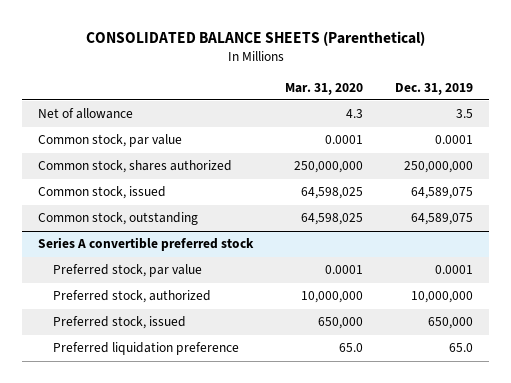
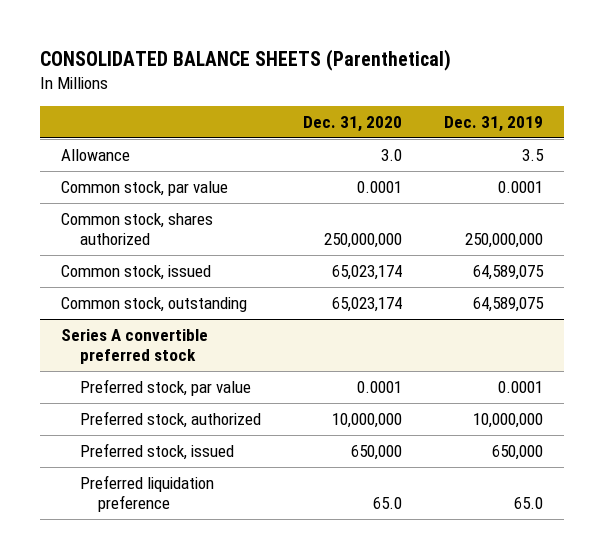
[285,82,364,95] Mar. 31, 2020 -> none
none -> [302,116,402,133] Dec. 31, 2020
[37,108,133,120] Net of allowance -> [60,148,130,161] Allowance

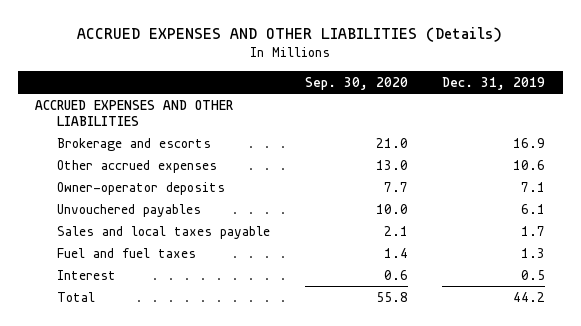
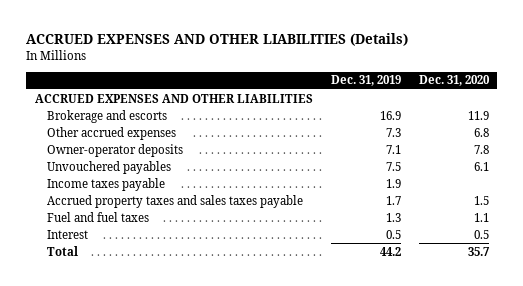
[304,76,408,90] Sep. 30, 2020 -> none
none -> [418,75,490,87] Dec. 31, 2020
[513,159,546,170] 10.6 -> [385,127,401,137] 7.3
[521,203,546,214] 6.1 -> [385,161,401,171] 7.5
none -> [47,177,166,191] Income taxes payable
[56,225,270,239] Sales and local taxes payable -> [47,194,304,208] Accrued property taxes and sales taxes payable

